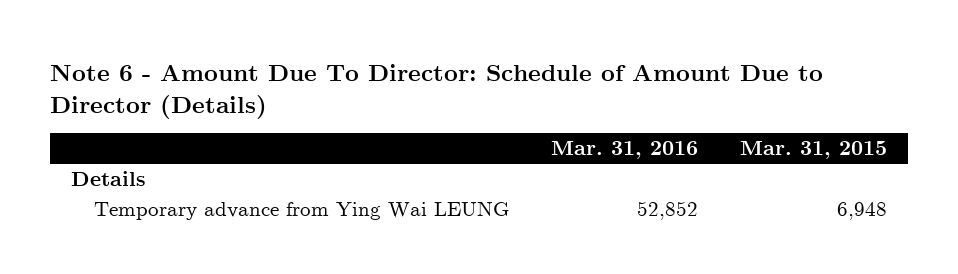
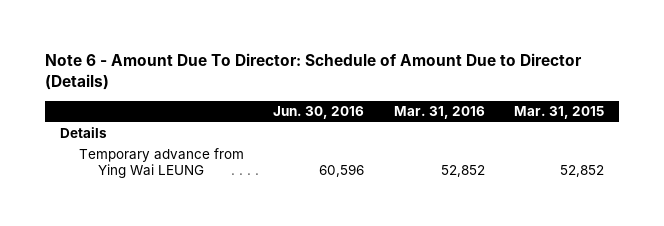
none -> [273,106,365,120] Jun. 30, 2016
[836,202,887,221] 6,948 -> [560,165,605,178] 52,852

